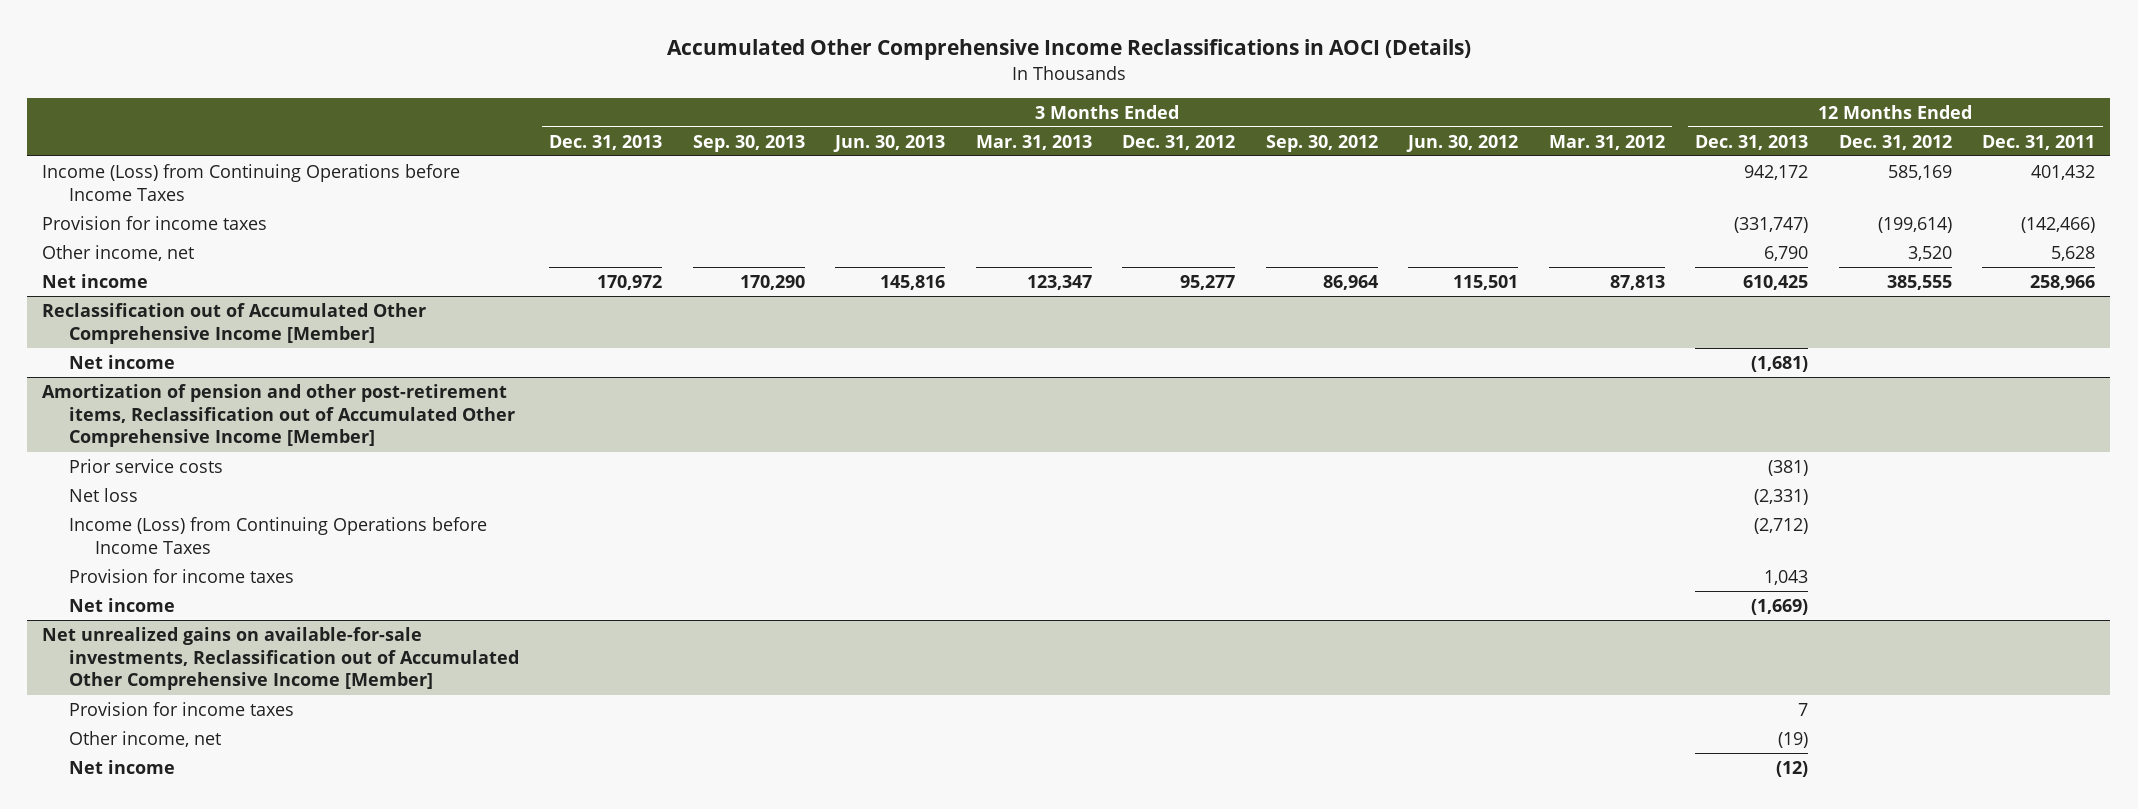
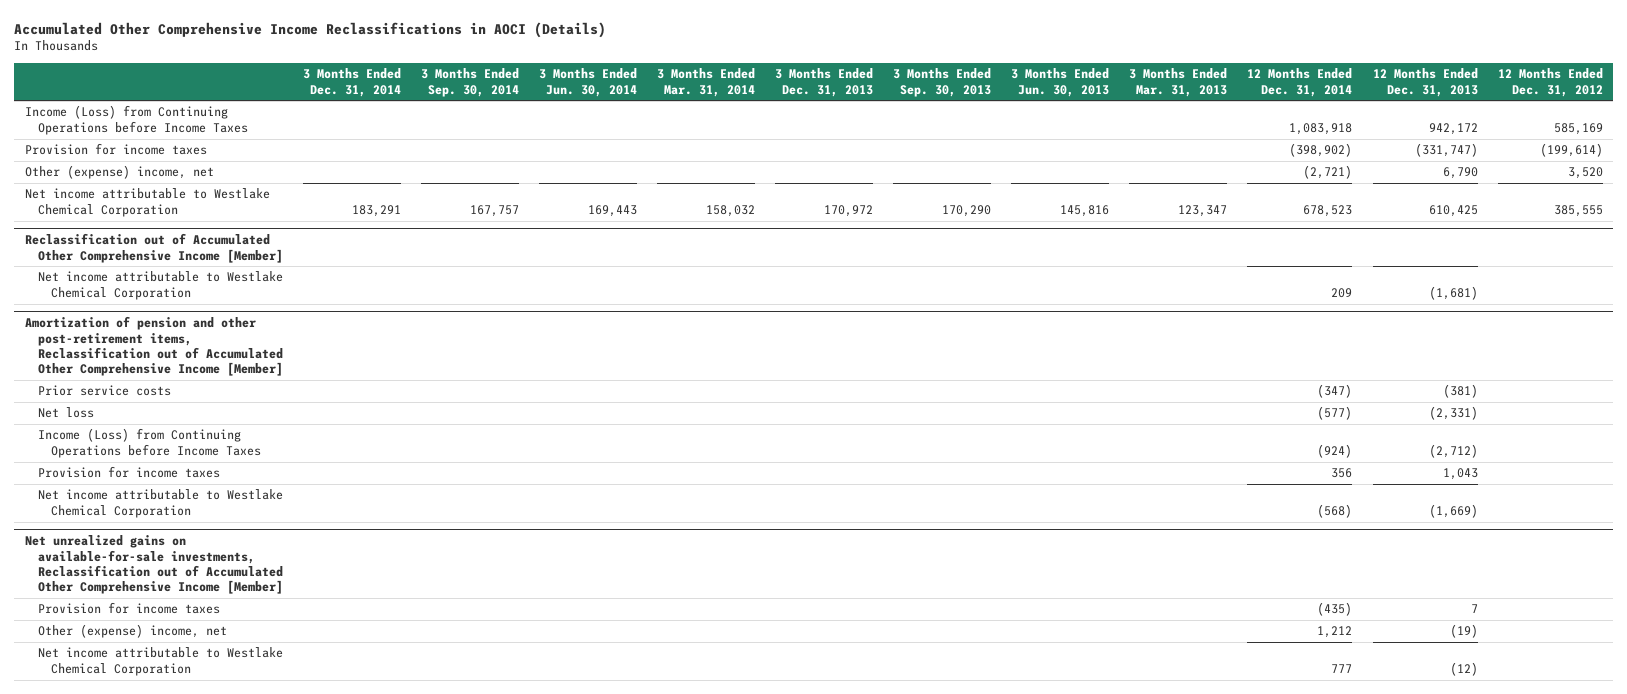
[1122,134,1236,150] Dec. 31, 2012 -> none
[1265,134,1378,152] Sep. 30, 2012 -> none
[1406,134,1519,152] Jun. 30, 2012 -> none
[1548,134,1665,150] Mar. 31, 2012 -> none
[1982,134,2096,150] Dec. 31, 2011 -> none
none -> [302,68,401,97] 3 Months Ended Dec. 31, 2014
none -> [420,68,519,97] 3 Months Ended Sep. 30, 2014
none -> [538,68,637,97] 3 Months Ended Jun. 30, 2014
none -> [656,68,755,97] 3 Months Ended Mar. 31, 2014
none -> [1247,68,1353,97] 12 Months Ended Dec. 31, 2014
[42,244,195,261] Other income, net -> [24,165,214,180] Other (expense) income, net
[42,273,149,288] Net income -> [24,188,270,217] Net income attributable to Westlake Chemical Corporation
[68,354,175,369] Net income -> [37,271,283,300] Net income attributable to Westlake Chemical Corporation
[68,597,175,612] Net income -> [37,489,283,518] Net income attributable to Westlake Chemical Corporation
[68,730,221,747] Other income, net -> [37,624,227,639] Other (expense) income, net
[68,759,175,774] Net income -> [37,647,283,676] Net income attributable to Westlake Chemical Corporation

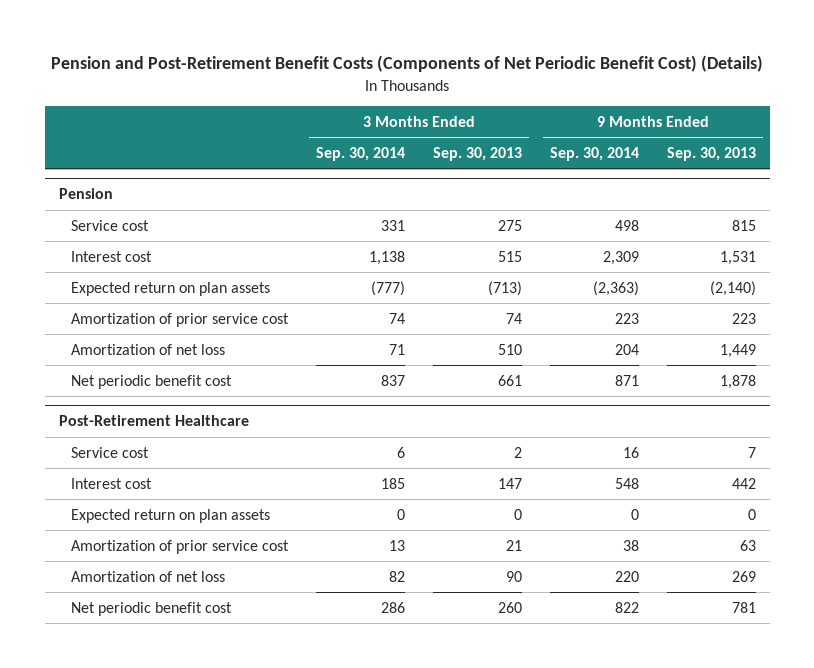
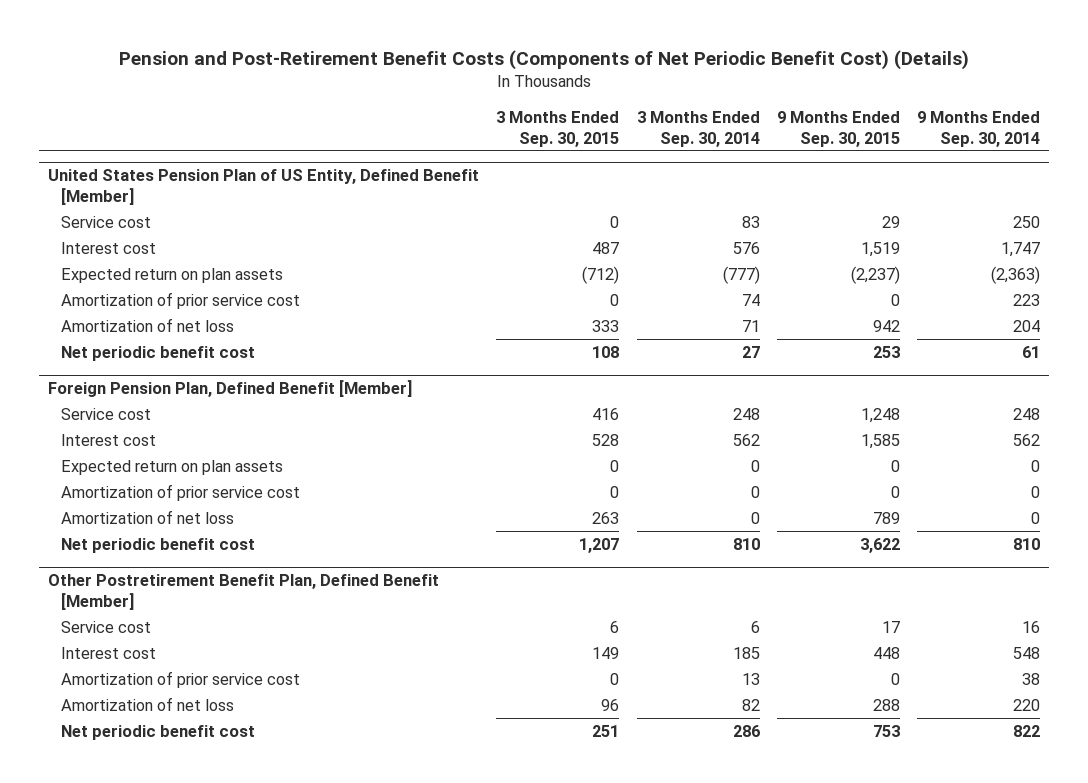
[432,147,522,162] Sep. 30, 2013 -> none
[666,147,756,162] Sep. 30, 2013 -> none
none -> [496,110,620,147] 3 Months Ended Sep. 30, 2015
none -> [776,110,900,147] 9 Months Ended Sep. 30, 2015
[58,188,113,200] Pension -> none
none -> [48,169,480,205] United States Pension Plan of US Entity, Defined Benefit [Member]
[380,219,405,231] 331 -> [741,215,760,228] 83
[614,219,639,231] 498 -> [1013,215,1041,228] 250
[368,250,405,265] 1,138 -> [732,241,760,254] 576
[602,250,639,265] 2,309 -> [1001,241,1041,257] 1,747
[58,415,249,427] Post-Retirement Healthcare -> none
[380,374,405,386] 837 -> [741,345,760,358] 27
[614,374,639,386] 871 -> [1022,345,1041,358] 61
none -> [48,380,413,398] Foreign Pension Plan, Defined Benefit [Member]
none -> [60,407,151,420] Service cost
none -> [60,433,156,446] Interest cost
none -> [60,459,283,475] Expected return on plan assets
none -> [60,483,300,501] Amortization of prior service cost
none -> [60,509,234,524] Amortization of net loss
none -> [60,537,255,553] Net periodic benefit cost
none -> [48,574,440,610] Other Postretirement Benefit Plan, Defined Benefit [Member]
[71,508,271,523] Expected return on plan assets -> none

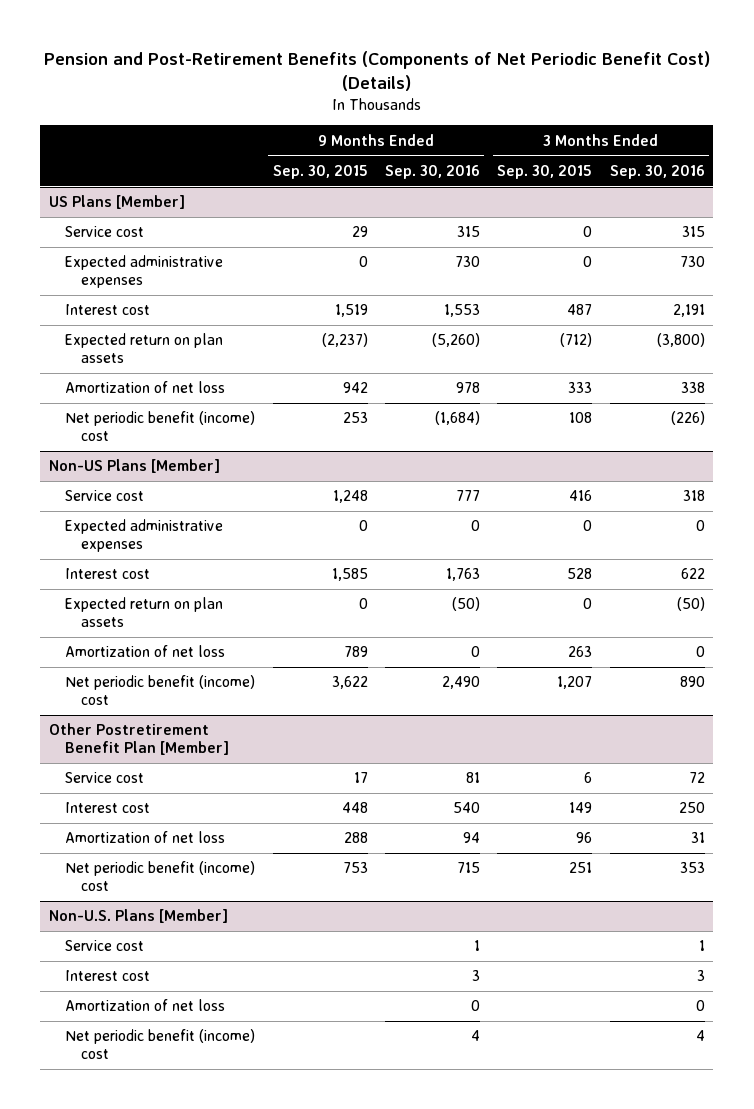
[119,50,970,71] Pension and Post-Retirement Benefit Costs (Components of Net Periodic Benefit Cost) (Details) -> [43,50,710,91] Pension and Post-Retirement Benefits (Components of Net Periodic Benefit Cost) (Details)
[636,110,760,147] 3 Months Ended Sep. 30, 2014 -> none
[917,110,1041,147] 9 Months Ended Sep. 30, 2014 -> none
none -> [384,164,480,179] Sep. 30, 2016
none -> [609,164,705,179] Sep. 30, 2016
[48,169,480,205] United States Pension Plan of US Entity, Defined Benefit [Member] -> [49,195,186,210] US Plans [Member]
none -> [65,255,224,289] Expected administrative expenses
[60,291,300,309] Amortization of prior service cost -> none
[60,345,255,361] Net periodic benefit cost -> [65,411,256,442] Net periodic benefit (income) cost
[48,380,413,398] Foreign Pension Plan, Defined Benefit [Member] -> [49,459,221,474] Non-US Plans [Member]
none -> [65,519,224,553] Expected administrative expenses
[60,483,300,501] Amortization of prior service cost -> none
[60,537,255,553] Net periodic benefit cost -> [65,675,256,706] Net periodic benefit (income) cost
[48,574,440,610] Other Postretirement Benefit Plan, Defined Benefit [Member] -> [49,723,230,756] Other Postretirement Benefit Plan [Member]
[60,670,300,688] Amortization of prior service cost -> none
[60,724,255,740] Net periodic benefit cost -> [65,861,256,892] Net periodic benefit (income) cost
none -> [49,909,229,924] Non-U.S. Plans [Member]
none -> [65,940,145,952] Service cost
none -> [65,970,151,982] Interest cost
none -> [65,999,226,1012] Amortization of net loss
none -> [65,1029,256,1060] Net periodic benefit (income) cost

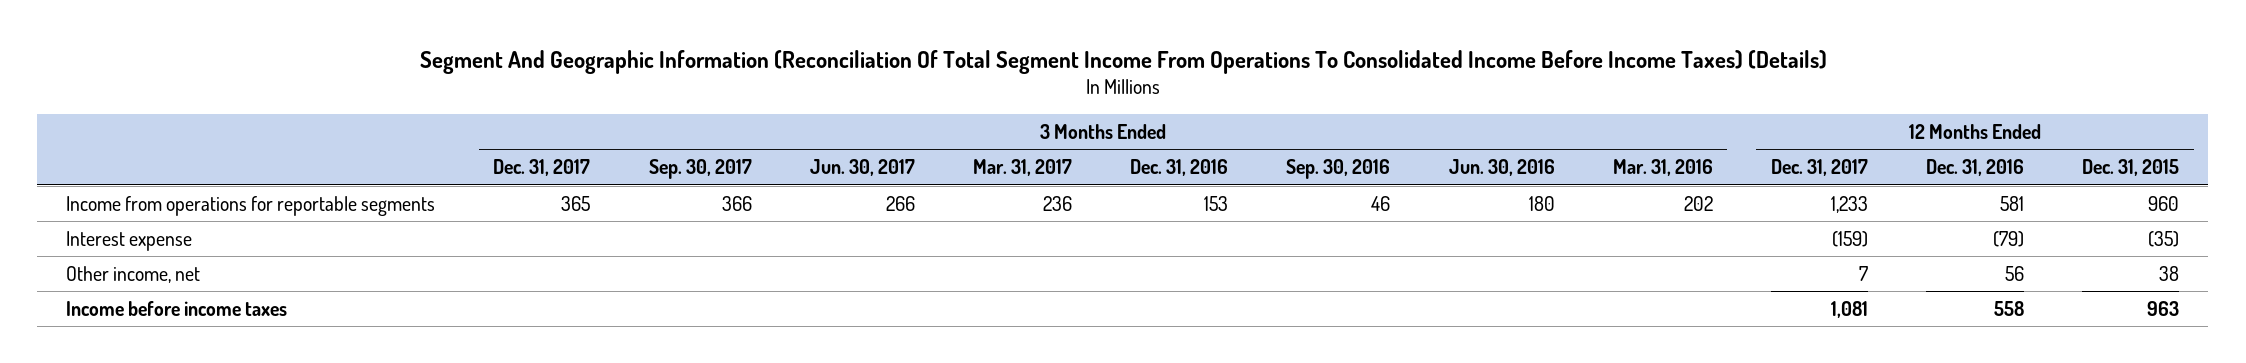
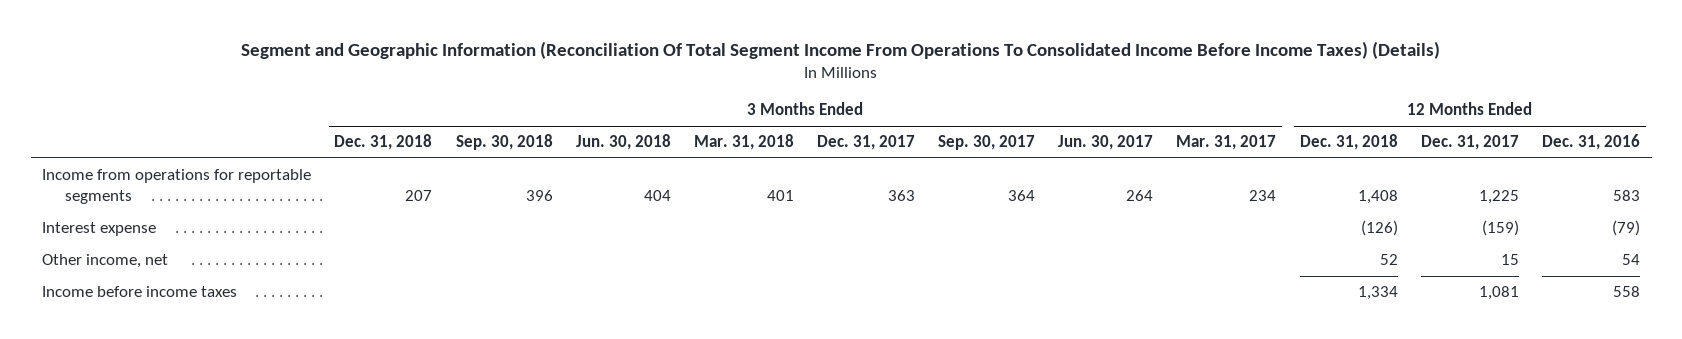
[419,49,1827,74] Segment And Geographic Information (Reconciliation Of Total Segment Income From Operations To Consolidated Income Before Income Taxes) (Details) -> [241,40,1441,59] Segment and Geographic Information (Reconciliation Of Total Segment Income From Operations To Consolidated Income Before Income Taxes) (Details)
[1130,159,1229,177] Dec. 31, 2016 -> none
[1286,159,1391,180] Sep. 30, 2016 -> none
[1448,159,1555,177] Jun. 30, 2016 -> none
[1612,159,1713,177] Mar. 31, 2016 -> none
[2082,159,2180,177] Dec. 31, 2015 -> none
none -> [334,134,433,151] Dec. 31, 2018
none -> [455,134,553,151] Sep. 30, 2018
none -> [575,134,671,151] Jun. 30, 2018
none -> [693,134,794,151] Mar. 31, 2018
none -> [1299,134,1398,151] Dec. 31, 2018
[561,195,591,211] 365 -> [887,189,915,201] 363
[721,195,752,211] 366 -> [1008,189,1036,201] 364
[885,195,915,211] 266 -> [1126,189,1154,201] 264
[1042,195,1072,211] 236 -> [1249,189,1277,201] 234
[1830,195,1868,213] 1,233 -> [1478,189,1519,204] 1,225
[2000,195,2025,211] 581 -> [1612,189,1640,201] 583
[1858,265,1868,281] 7 -> [1500,254,1519,266] 15
[2005,265,2025,281] 56 -> [1621,254,1640,266] 54

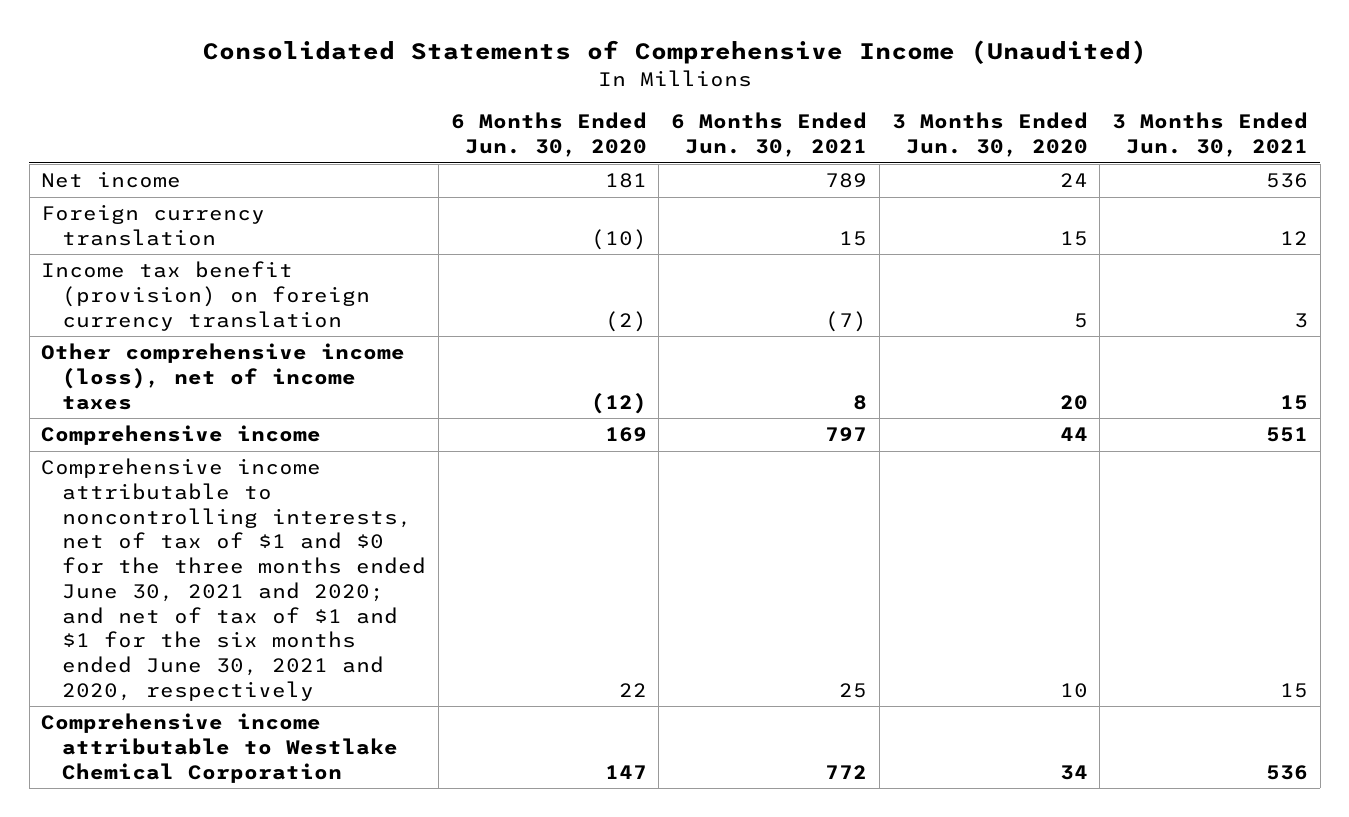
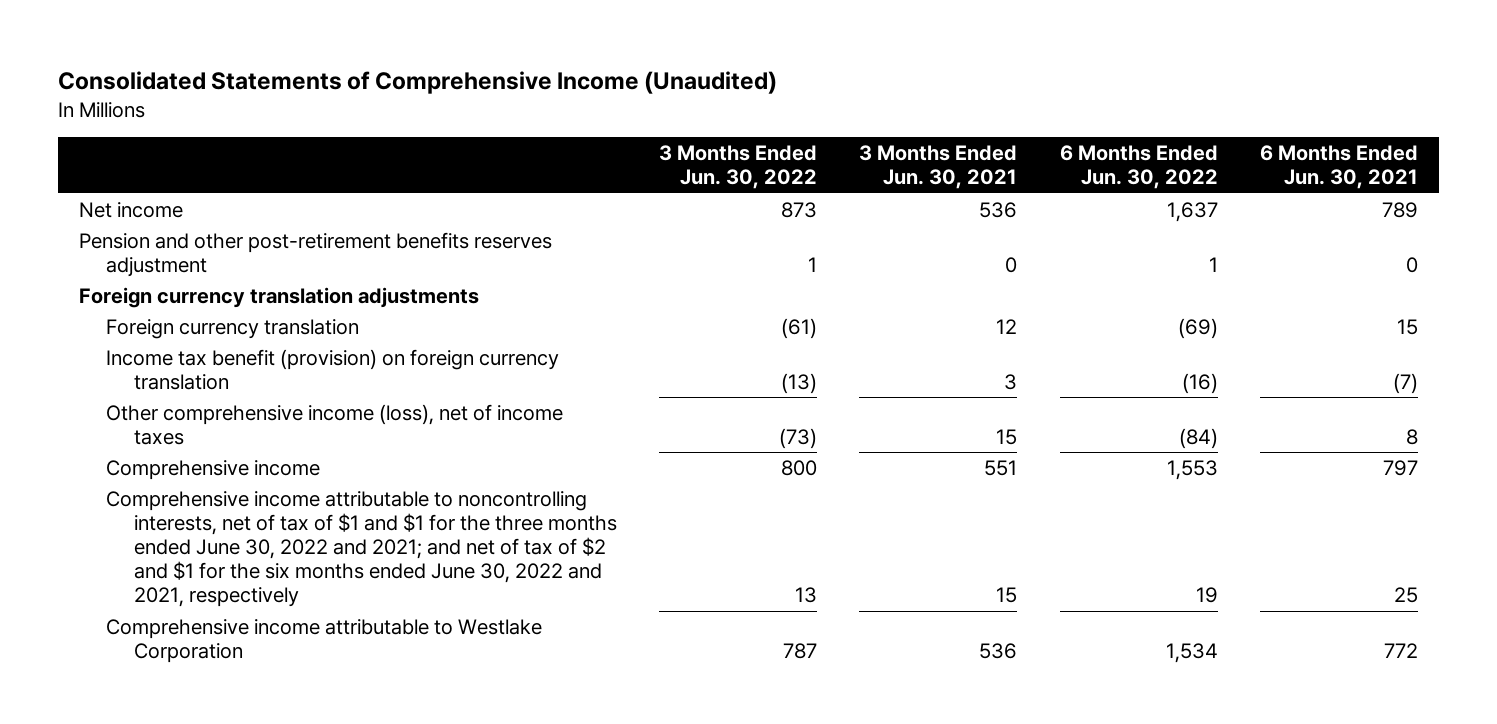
[450,112,647,158] 6 Months Ended Jun. 30, 2020 -> none
[891,112,1088,158] 3 Months Ended Jun. 30, 2020 -> none
none -> [658,145,817,190] 3 Months Ended Jun. 30, 2022
none -> [1059,145,1218,190] 6 Months Ended Jun. 30, 2022
none -> [78,231,552,277] Pension and other post-retirement benefits reserves adjustment
none -> [78,286,479,308] Foreign currency translation adjustments
[41,458,427,701] Comprehensive income attributable to noncontrolling interests, net of tax of $1 and $0 for the three months ended June 30, 2021 and 2020; and net of tax of $1 and $1 for the six months ended June 30, 2021 and 2020, respectively -> [106,490,617,608] Comprehensive income attributable to noncontrolling interests, net of tax of $1 and $1 for the three months ended June 30, 2022 and 2021; and net of tax of $2 and $1 for the six months ended June 30, 2022 and 2021, respectively
[41,713,399,783] Comprehensive income attributable to Westlake Chemical Corporation -> [106,618,543,663] Comprehensive income attributable to Westlake Corporation

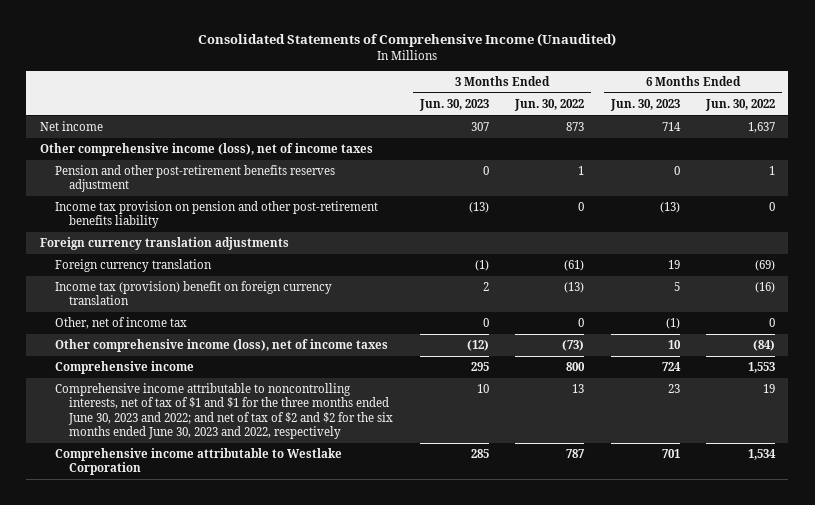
[859,145,1018,190] 3 Months Ended Jun. 30, 2021 -> none
[1260,145,1419,190] 6 Months Ended Jun. 30, 2021 -> none
none -> [418,98,489,111] Jun. 30, 2023
none -> [609,98,680,111] Jun. 30, 2023
none -> [39,142,373,156] Other comprehensive income (loss), net of income taxes
none -> [54,200,378,229] Income tax provision on pension and other post-retirement benefits liability
[106,348,560,390] Income tax benefit (provision) on foreign currency translation -> [54,280,332,306] Income tax (provision) benefit on foreign currency translation
none -> [54,316,187,329] Other, net of income tax
[106,490,617,608] Comprehensive income attributable to noncontrolling interests, net of tax of $1 and $1 for the three months ended June 30, 2022 and 2021; and net of tax of $2 and $1 for the six months ended June 30, 2022 and 2021, respectively -> [54,382,394,440] Comprehensive income attributable to noncontrolling interests, net of tax of $1 and $1 for the three months ended June 30, 2023 and 2022; and net of tax of $2 and $2 for the six months ended June 30, 2023 and 2022, respectively

